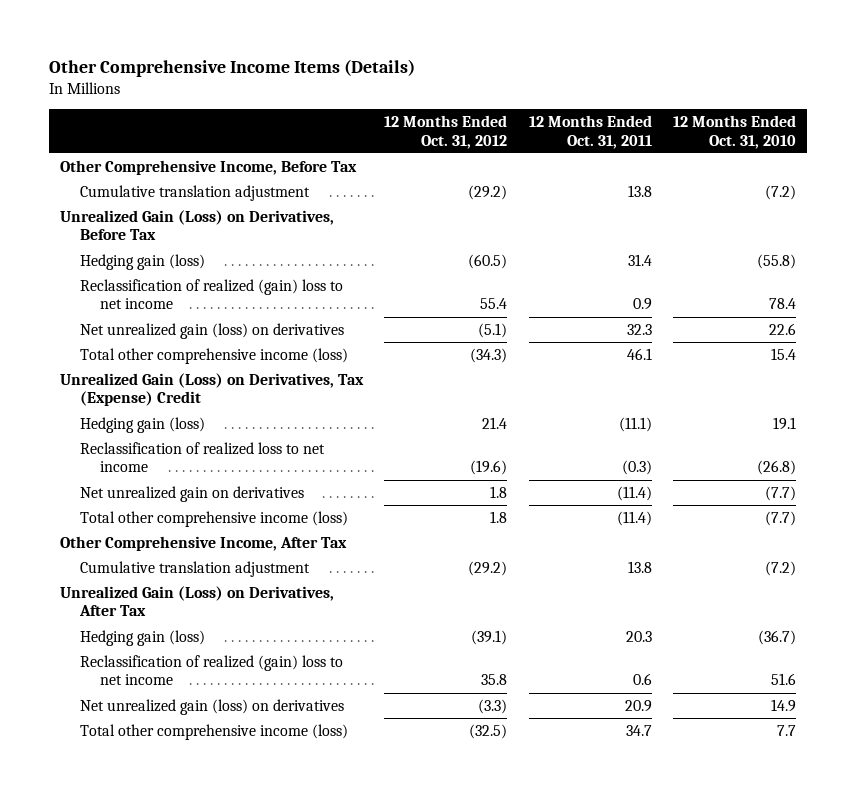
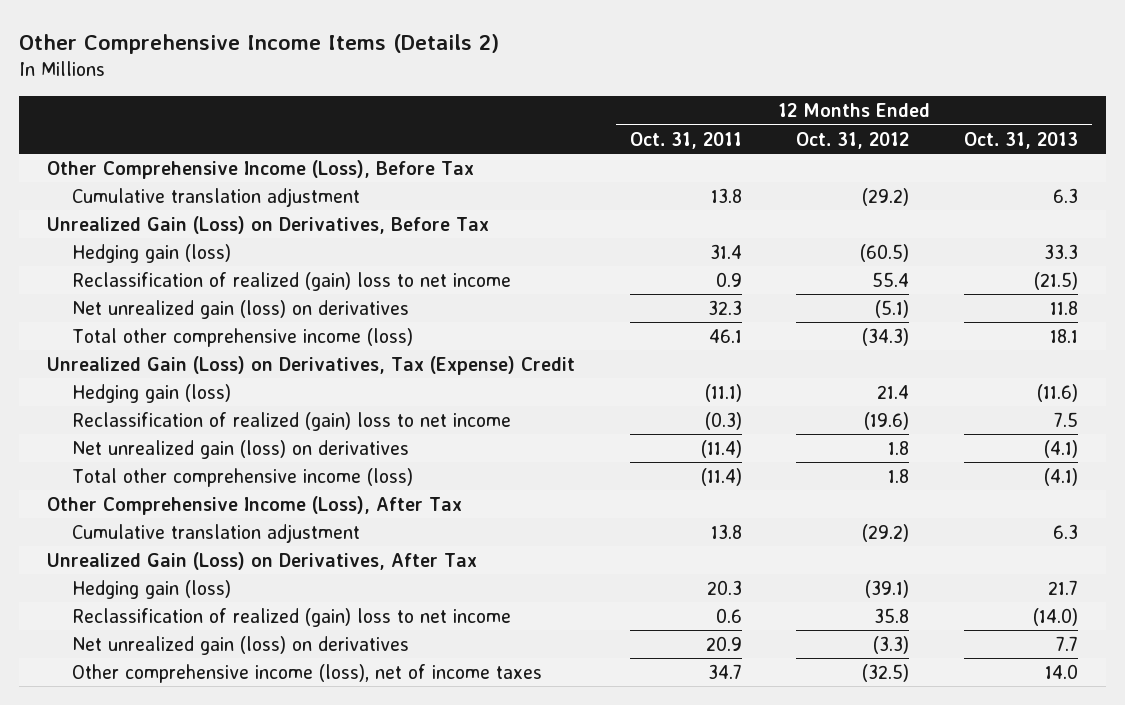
[49,59,416,78] Other Comprehensive Income Items (Details) -> [19,33,500,54] Other Comprehensive Income Items (Details 2)
[673,114,797,149] 12 Months Ended Oct. 31, 2010 -> none
none -> [964,131,1079,149] Oct. 31, 2013
[59,159,357,175] Other Comprehensive Income, Before Tax -> [46,159,474,179] Other Comprehensive Income (Loss), Before Tax
[79,441,325,473] Reclassification of realized loss to net income -> [71,411,511,431] Reclassification of realized (gain) loss to net income
[79,485,304,502] Net unrealized gain on derivatives -> [71,439,409,459] Net unrealized gain (loss) on derivatives
[59,535,347,551] Other Comprehensive Income, After Tax -> [46,495,462,515] Other Comprehensive Income (Loss), After Tax
[79,723,348,740] Total other comprehensive income (loss) -> [71,663,542,683] Other comprehensive income (loss), net of income taxes

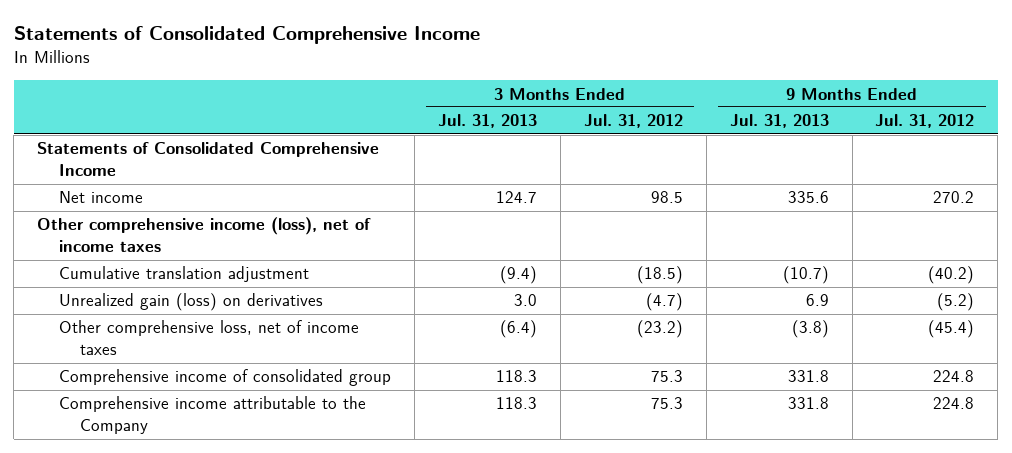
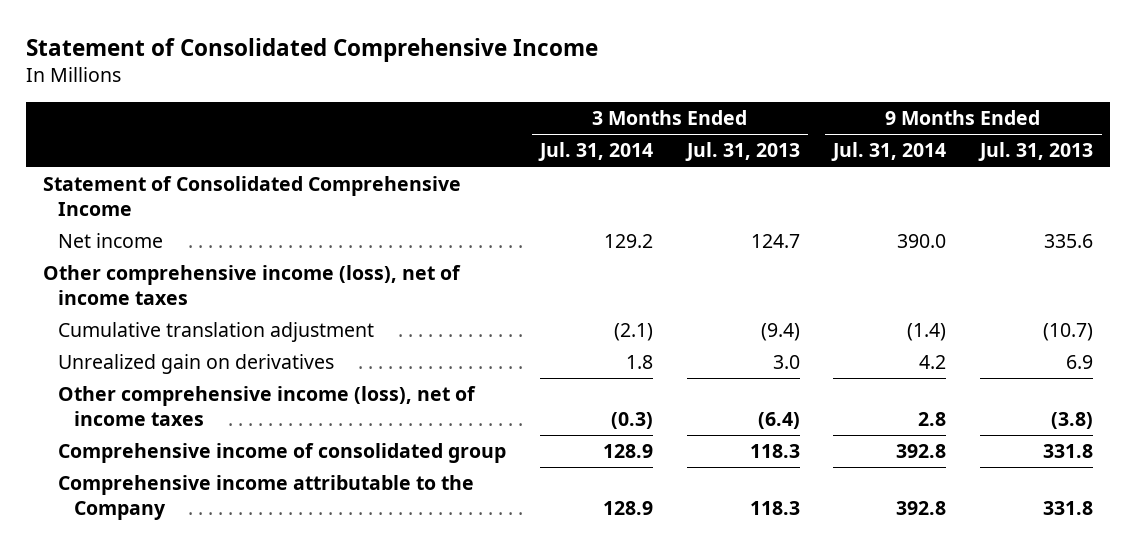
[13,26,480,45] Statements of Consolidated Comprehensive Income -> [25,38,598,63] Statement of Consolidated Comprehensive Income
[583,114,683,129] Jul. 31, 2012 -> none
[875,114,975,129] Jul. 31, 2012 -> none
none -> [537,142,653,162] Jul. 31, 2014
none -> [831,142,947,162] Jul. 31, 2014
[37,142,380,177] Statements of Consolidated Comprehensive Income -> [42,176,461,216] Statement of Consolidated Comprehensive Income
[58,293,323,312] Unrealized gain (loss) on derivatives -> [58,354,335,375] Unrealized gain on derivatives
[58,320,359,356] Other comprehensive loss, net of income taxes -> [58,386,477,426] Other comprehensive income (loss), net of income taxes

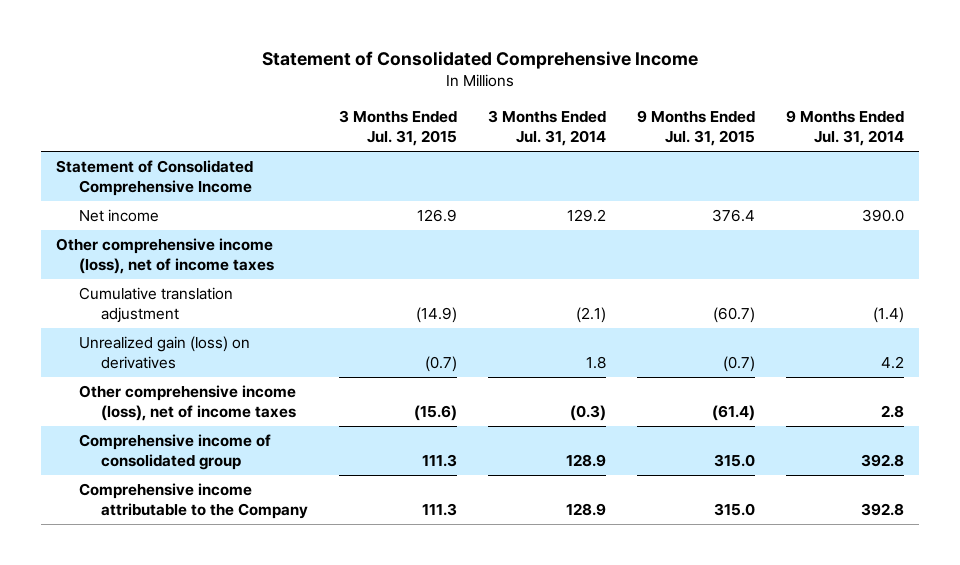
[684,142,800,162] Jul. 31, 2013 -> none
[978,142,1094,162] Jul. 31, 2013 -> none
none -> [338,110,457,147] 3 Months Ended Jul. 31, 2015
none -> [636,110,755,147] 9 Months Ended Jul. 31, 2015
[58,354,335,375] Unrealized gain on derivatives -> [78,336,250,370] Unrealized gain (loss) on derivatives

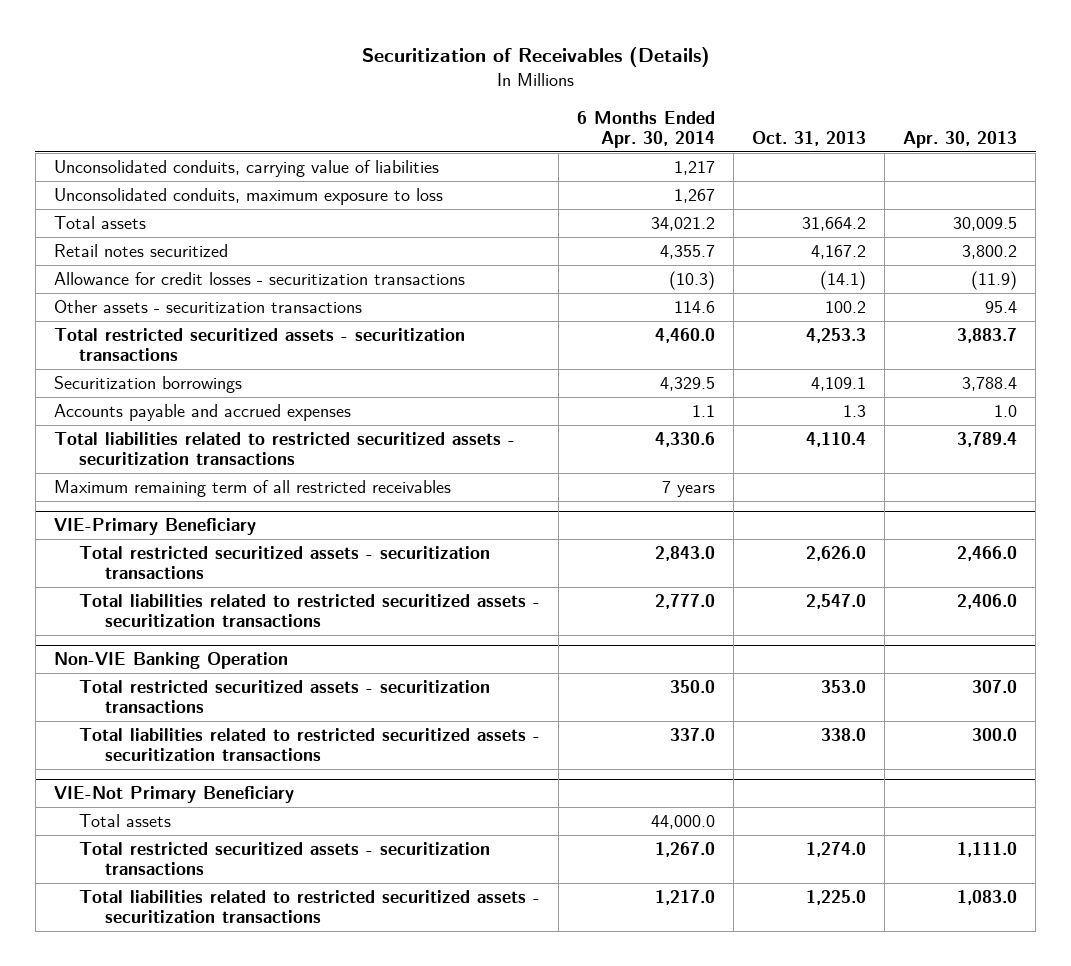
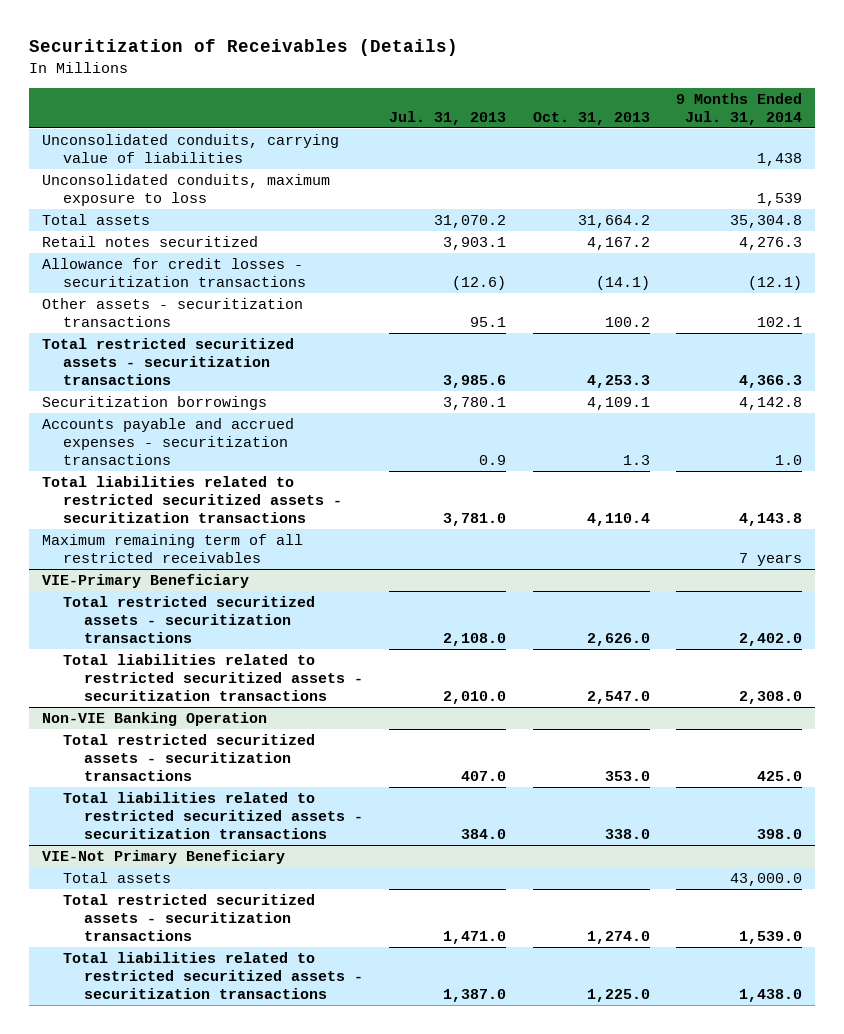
[577,110,716,148] 6 Months Ended Apr. 30, 2014 -> none
[903,130,1018,148] Apr. 30, 2013 -> none
none -> [389,110,507,125] Jul. 31, 2013
none -> [675,92,802,125] 9 Months Ended Jul. 31, 2014
[53,404,351,422] Accounts payable and accrued expenses -> [41,418,294,465] Accounts payable and accrued expenses - securitization transactions

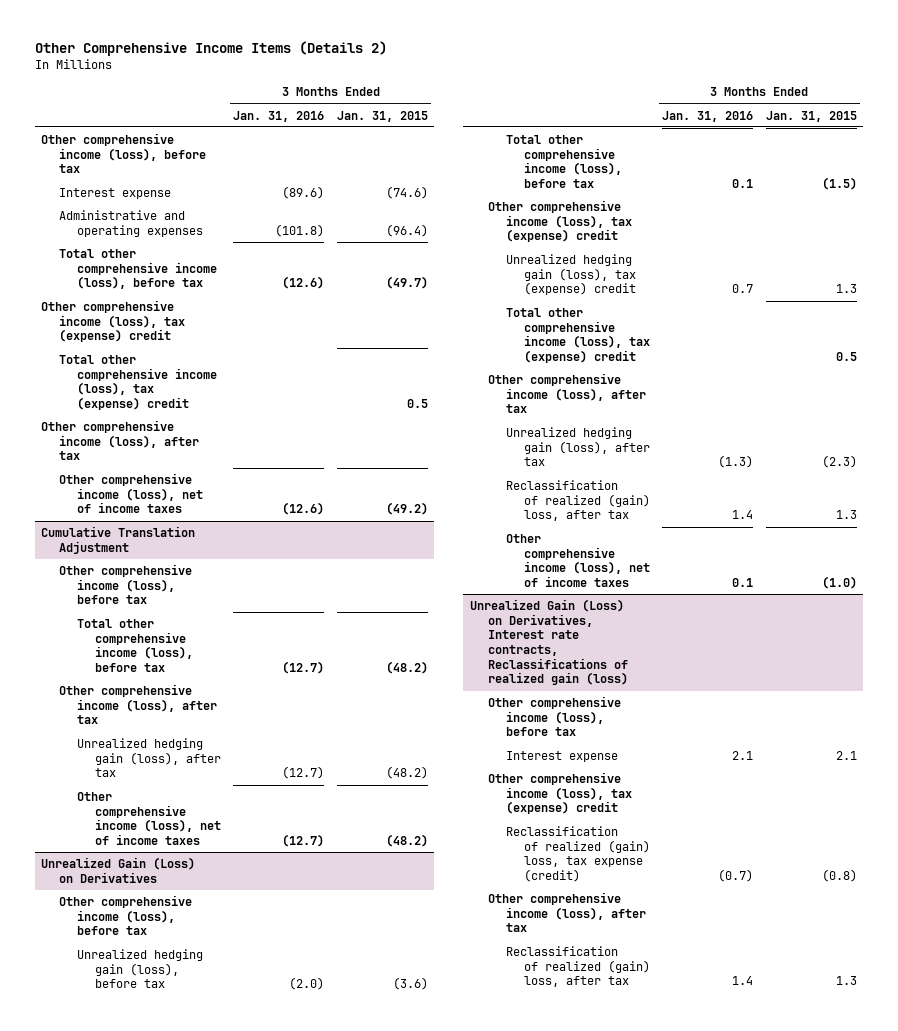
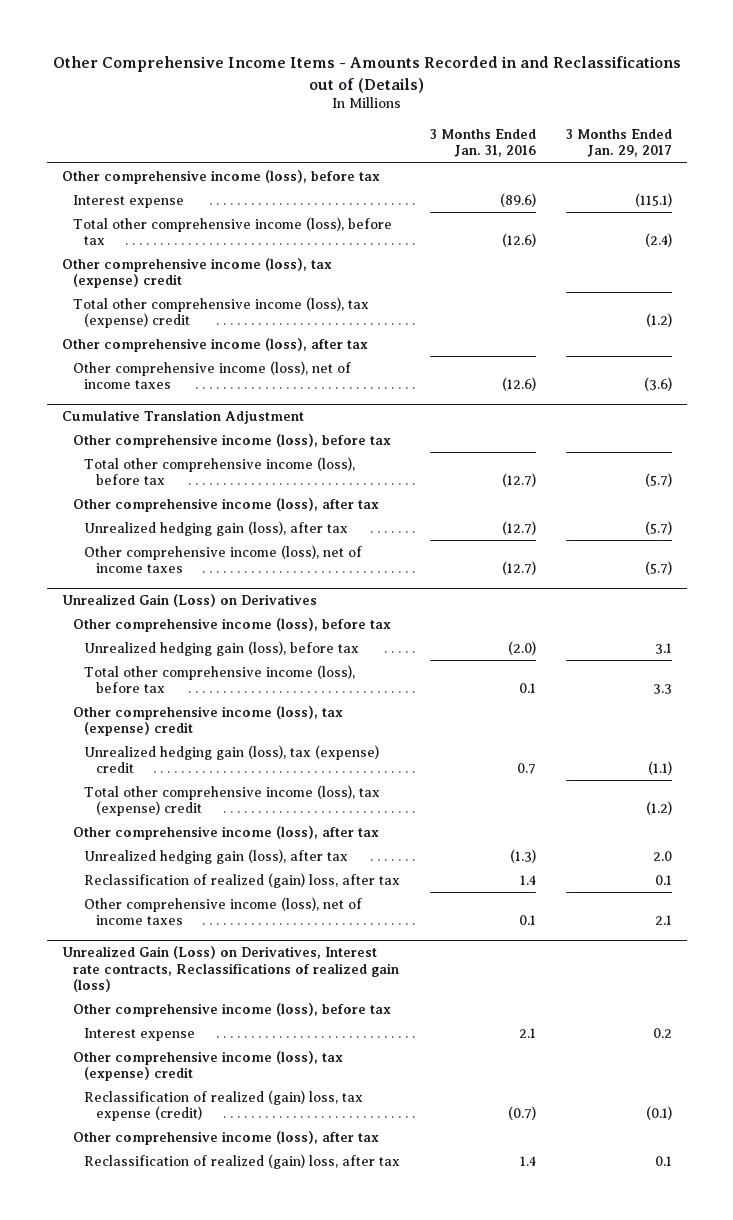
[34,41,387,57] Other Comprehensive Income Items (Details 2) -> [52,56,681,93] Other Comprehensive Income Items - Amounts Recorded in and Reclassifications out of (Details)
[336,110,428,122] Jan. 31, 2015 -> none
none -> [565,128,672,158] 3 Months Ended Jan. 29, 2017
[59,209,204,237] Administrative and operating expenses -> none

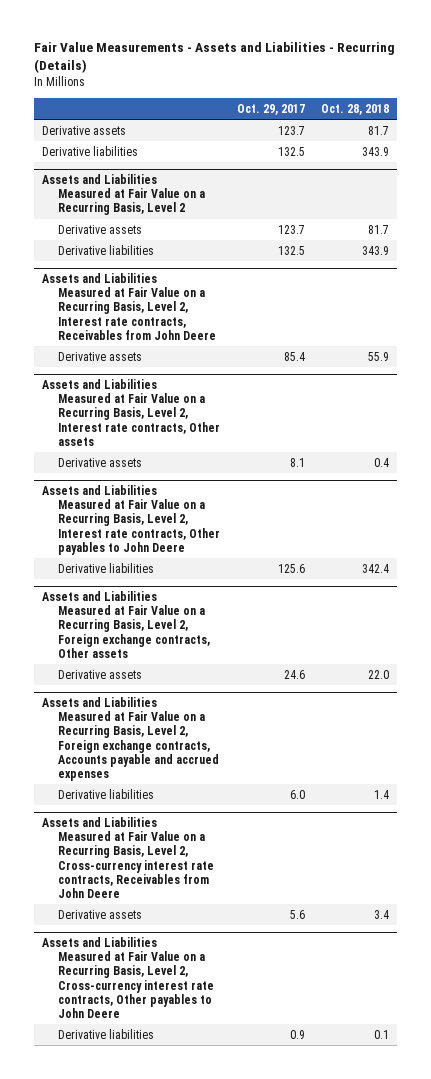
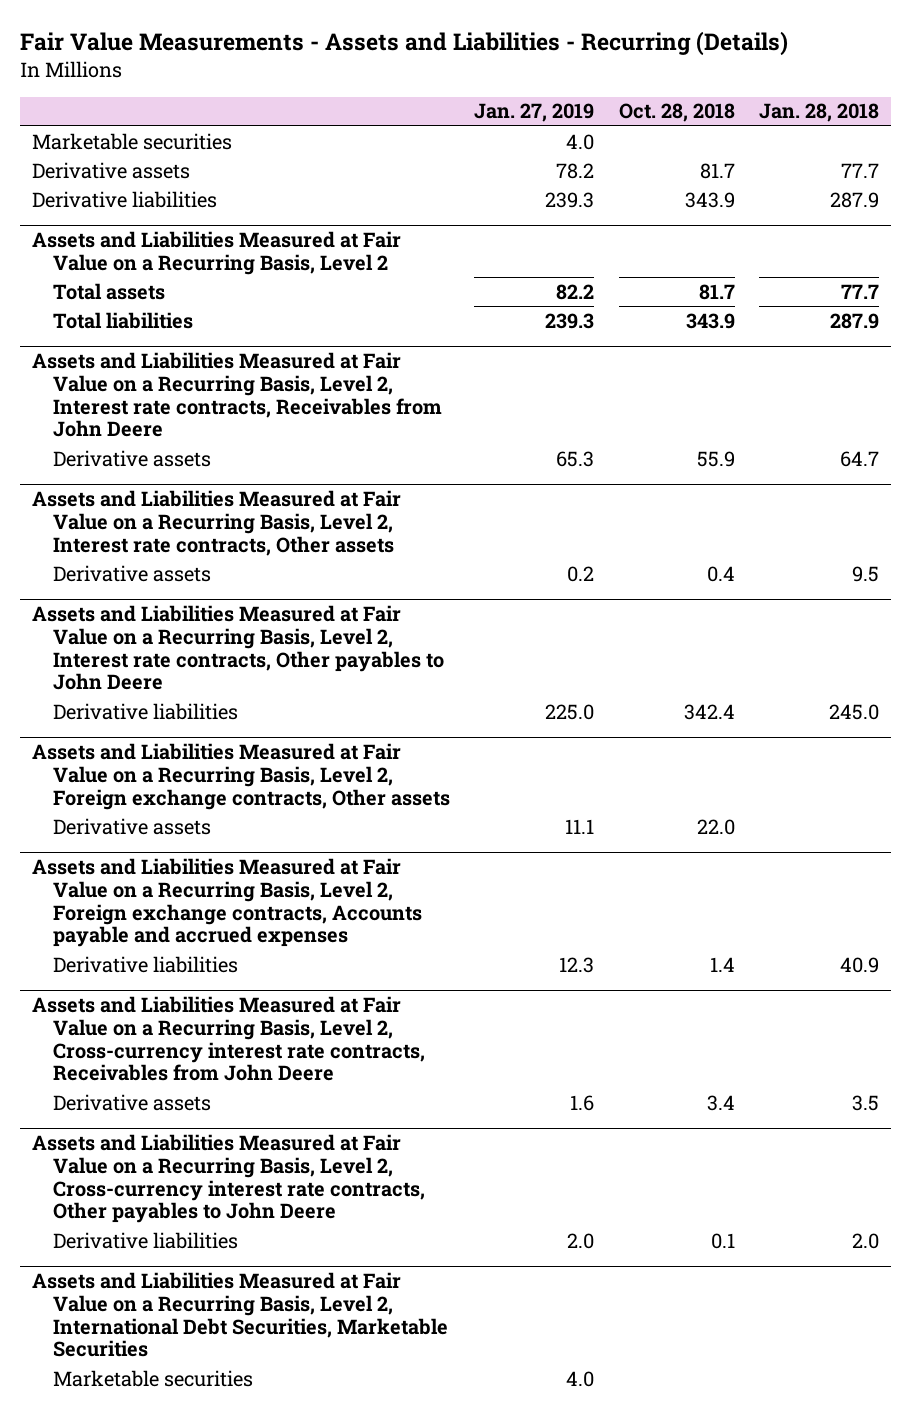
[236,103,305,115] Oct. 29, 2017 -> none
none -> [474,103,595,123] Jan. 27, 2019
none -> [759,103,880,123] Jan. 28, 2018
none -> [31,132,232,150] Marketable securities
[58,224,143,234] Derivative assets -> [52,282,165,300] Total assets
[58,244,155,255] Derivative liabilities -> [52,311,193,329] Total liabilities
none -> [31,1272,448,1358] Assets and Liabilities Measured at Fair Value on a Recurring Basis, Level 2, International Debt Securities, Marketable Securities
none -> [52,1369,253,1387] Marketable securities

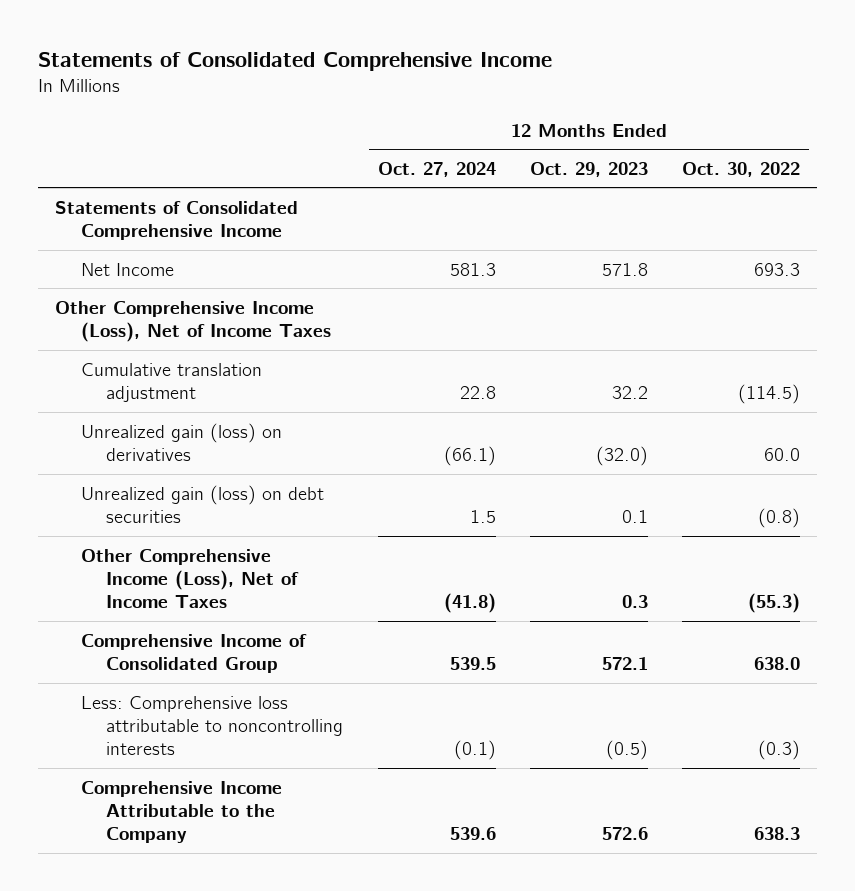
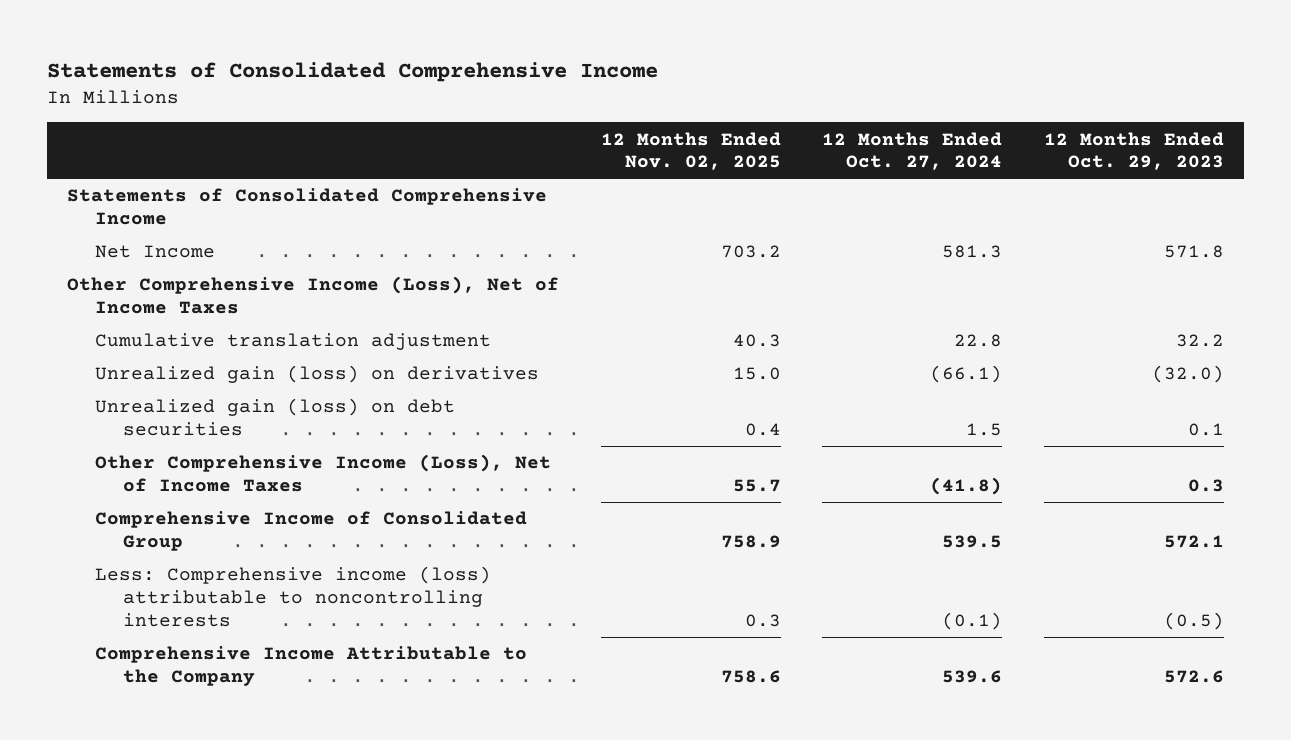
[681,161,800,177] Oct. 30, 2022 -> none
none -> [600,131,781,171] 12 Months Ended Nov. 02, 2025
[80,695,344,756] Less: Comprehensive loss attributable to noncontrolling interests -> [95,566,492,627] Less: Comprehensive income (loss) attributable to noncontrolling interests

